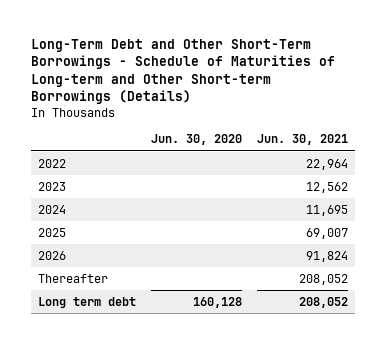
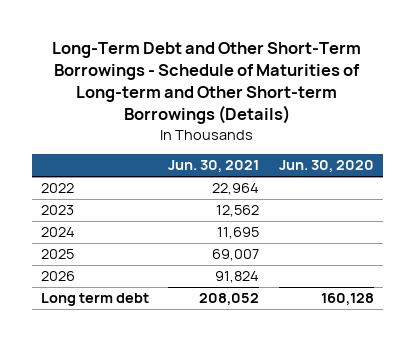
[38,273,109,283] Thereafter -> none

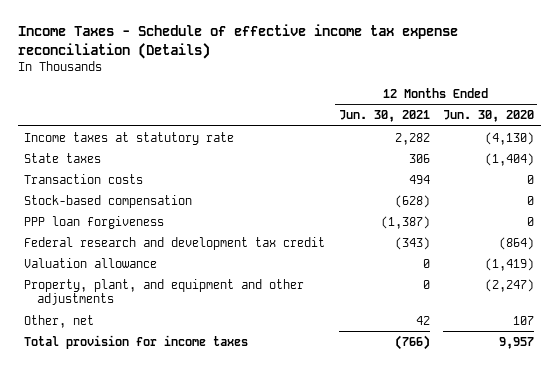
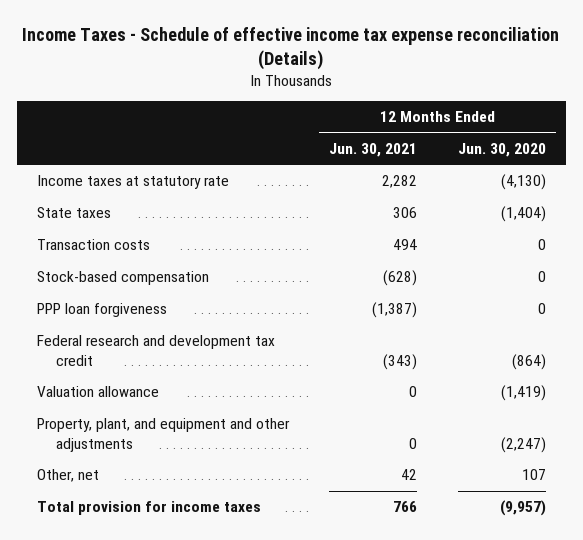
[394,334,430,350] (766) -> [393,501,418,513] 766
[499,336,535,349] 9,957 -> [499,500,546,517] (9,957)

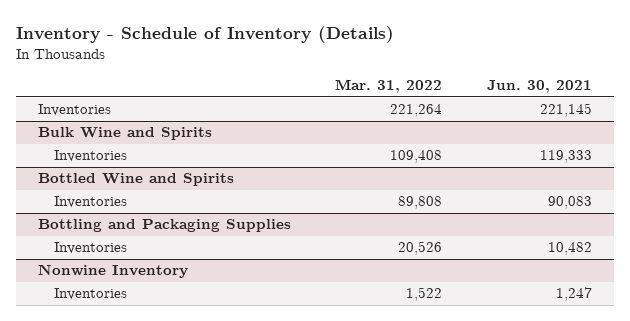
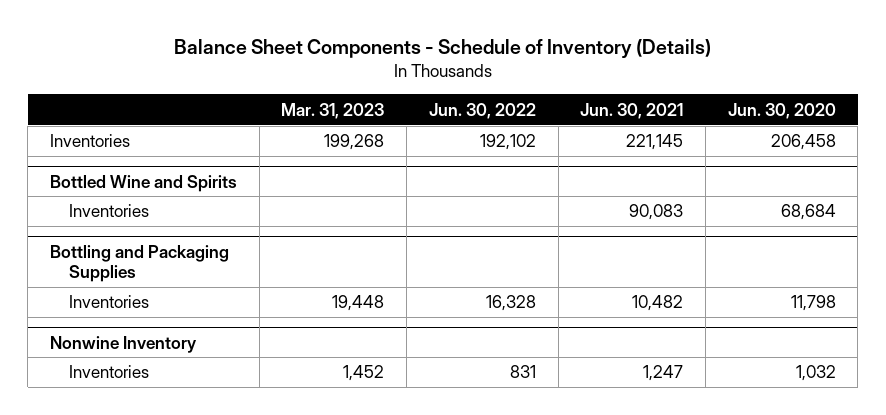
[15,25,394,43] Inventory - Schedule of Inventory (Details) -> [173,39,711,59] Balance Sheet Components - Schedule of Inventory (Details)
[335,79,443,94] Mar. 31, 2022 -> none
none -> [281,102,385,119] Mar. 31, 2023
none -> [428,102,536,119] Jun. 30, 2022
none -> [727,102,836,119] Jun. 30, 2020
[37,127,212,141] Bulk Wine and Spirits -> none
[53,150,127,163] Inventories -> none

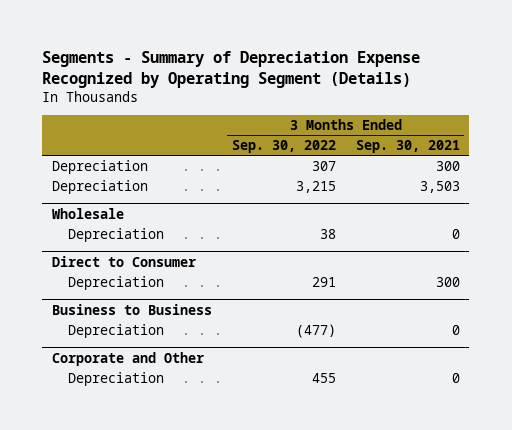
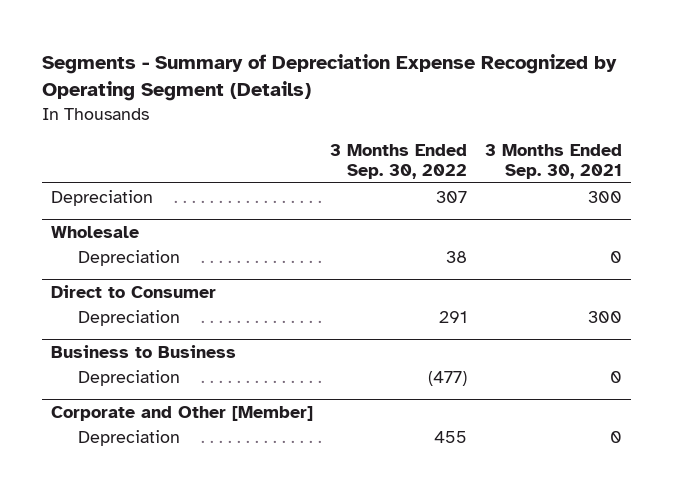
[52,179,149,194] Depreciation -> none
[52,351,205,366] Corporate and Other -> [50,405,313,421] Corporate and Other [Member]

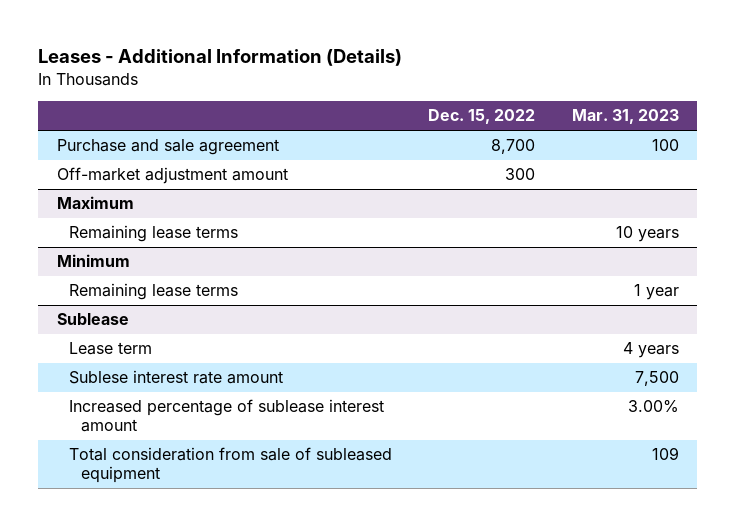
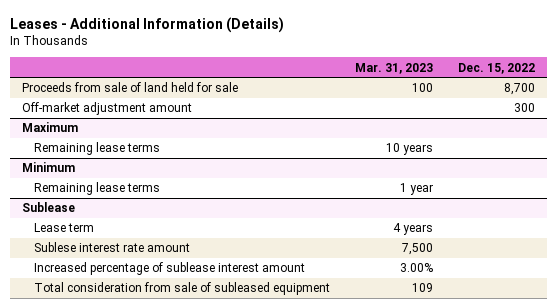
[56,139,279,156] Purchase and sale agreement -> [22,82,239,93] Proceeds from sale of land held for sale

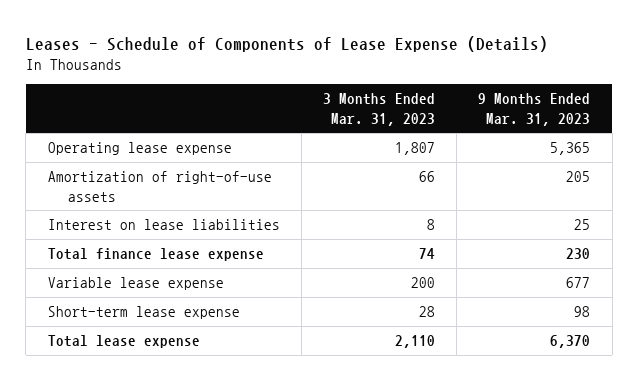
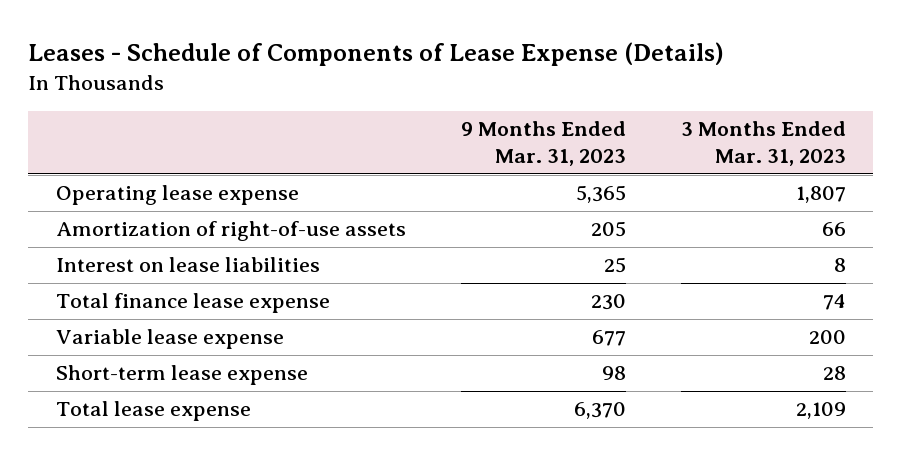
[395,335,436,349] 2,110 -> [795,402,846,420] 2,109

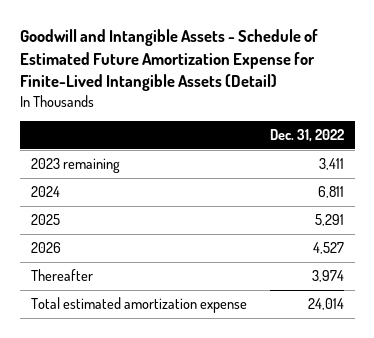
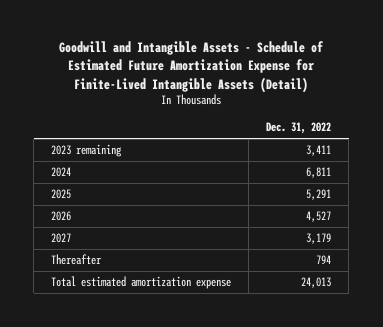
none -> [51,233,72,244] 2027
[311,270,344,283] 3,974 -> [316,255,332,265] 794
[307,298,344,311] 24,014 -> [301,277,332,289] 24,013

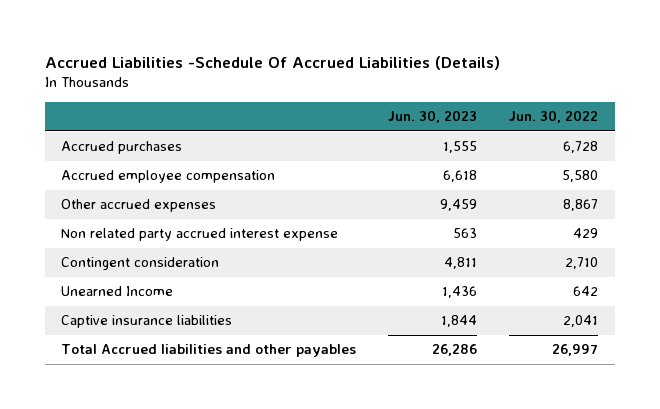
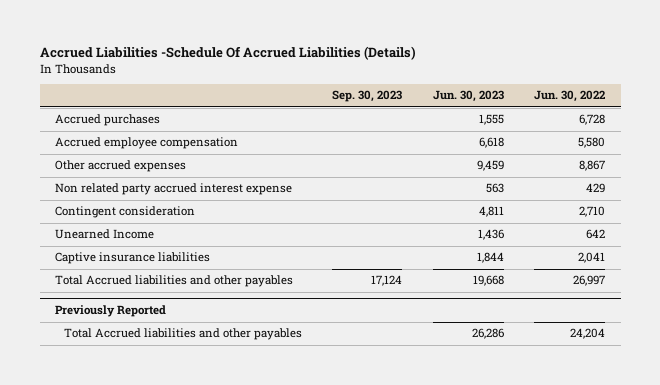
none -> [332,90,403,103] Sep. 30, 2023
[432,344,478,357] 26,286 -> [472,275,504,287] 19,668
none -> [54,305,166,318] Previously Reported
none -> [63,328,302,341] Total Accrued liabilities and other payables

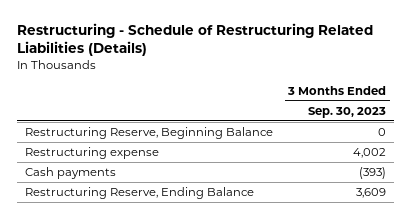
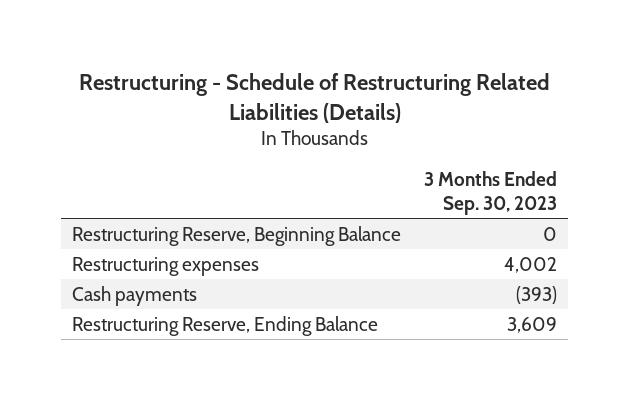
[24,147,159,160] Restructuring expense -> [72,256,260,276] Restructuring expenses

